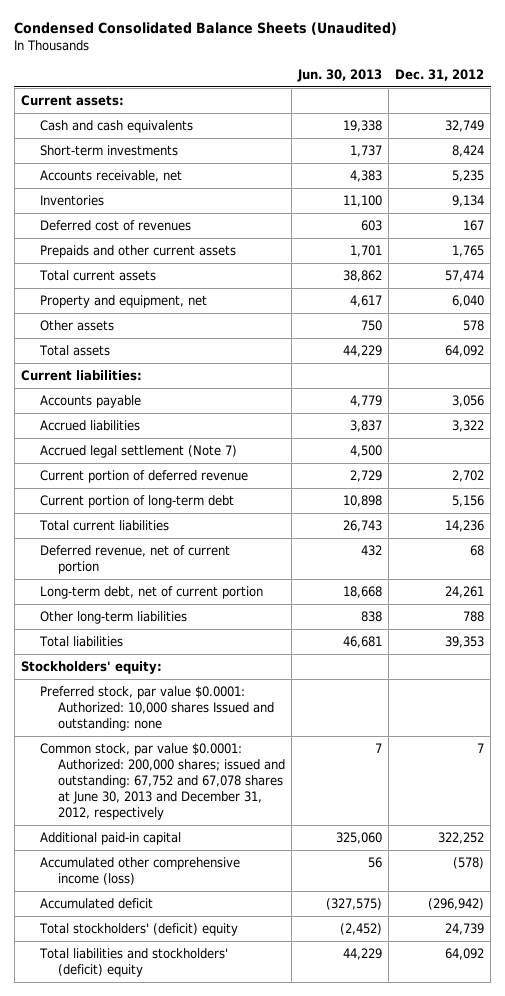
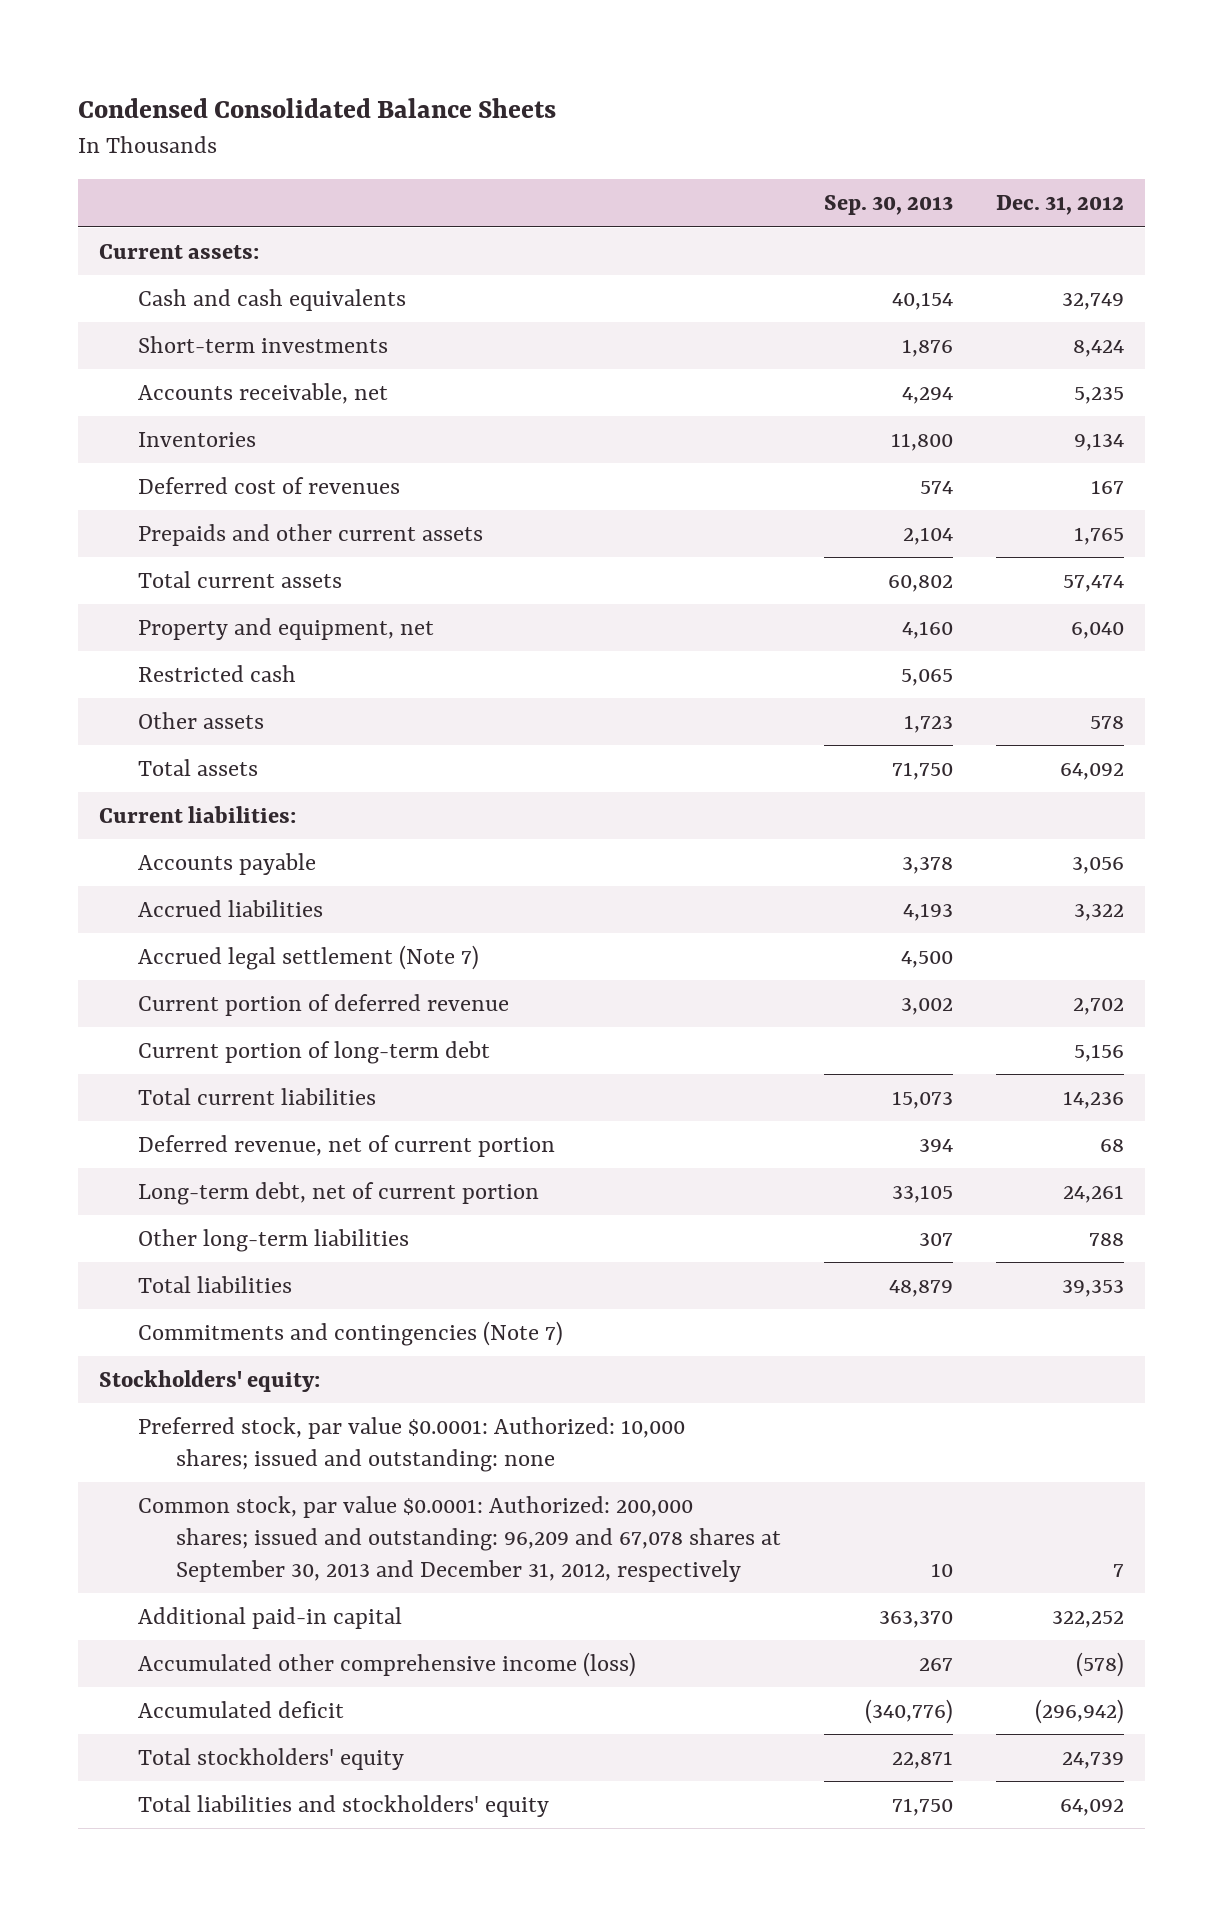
[14,22,398,36] Condensed Consolidated Balance Sheets (Unaudited) -> [77,98,556,119] Condensed Consolidated Balance Sheets
[297,69,383,83] Jun. 30, 2013 -> none
none -> [823,195,953,216] Sep. 30, 2013
none -> [137,665,296,683] Restricted cash
none -> [137,1321,563,1347] Commitments and contingencies (Note 7)
[39,685,275,731] Preferred stock, par value $0.0001: Authorized: 10,000 shares Issued and outstanding: none -> [137,1417,685,1472] Preferred stock, par value $0.0001: Authorized: 10,000 shares; issued and outstanding: none
[39,742,286,820] Common stock, par value $0.0001: Authorized: 200,000 shares; issued and outstanding: 67,752 and 67,078 shares at June 30, 2013 and December 31, 2012, respectively -> [137,1496,781,1582] Common stock, par value $0.0001: Authorized: 200,000 shares; issued and outstanding: 96,209 and 67,078 shares at September 30, 2013 and December 31, 2012, respectively
[38,922,238,936] Total stockholders' (deficit) equity -> [137,1748,404,1771] Total stockholders' equity
[38,947,228,977] Total liabilities and stockholders' (deficit) equity -> [137,1795,549,1818] Total liabilities and stockholders' equity

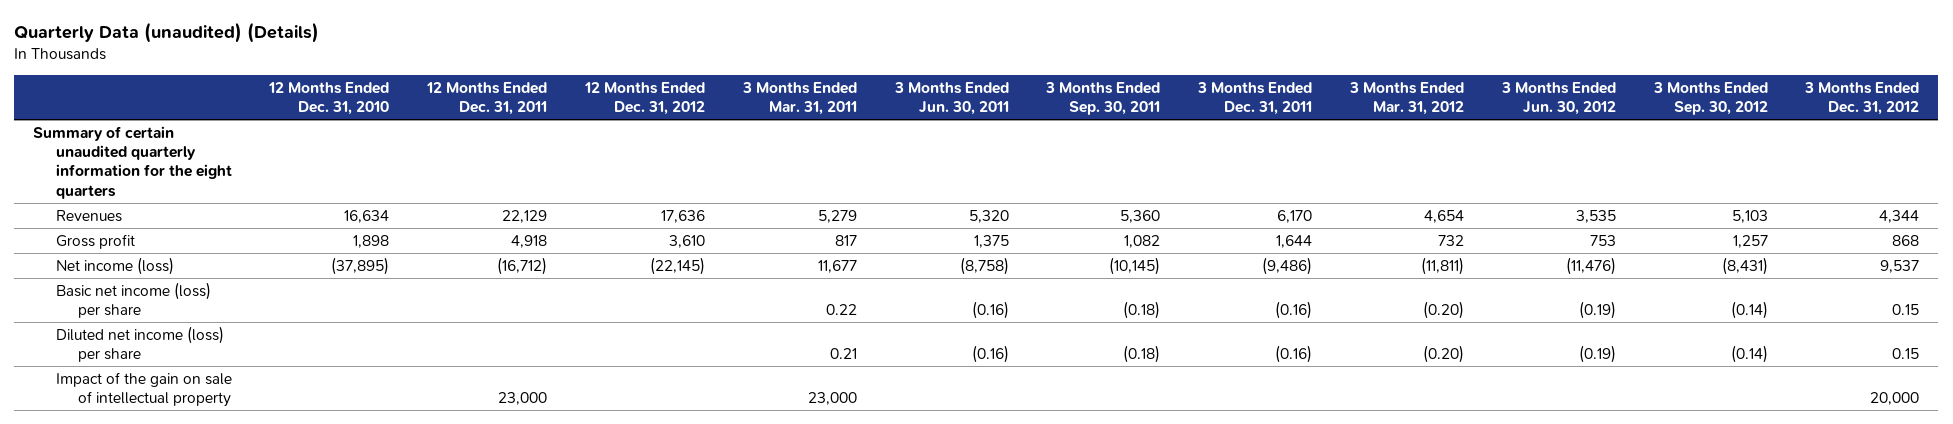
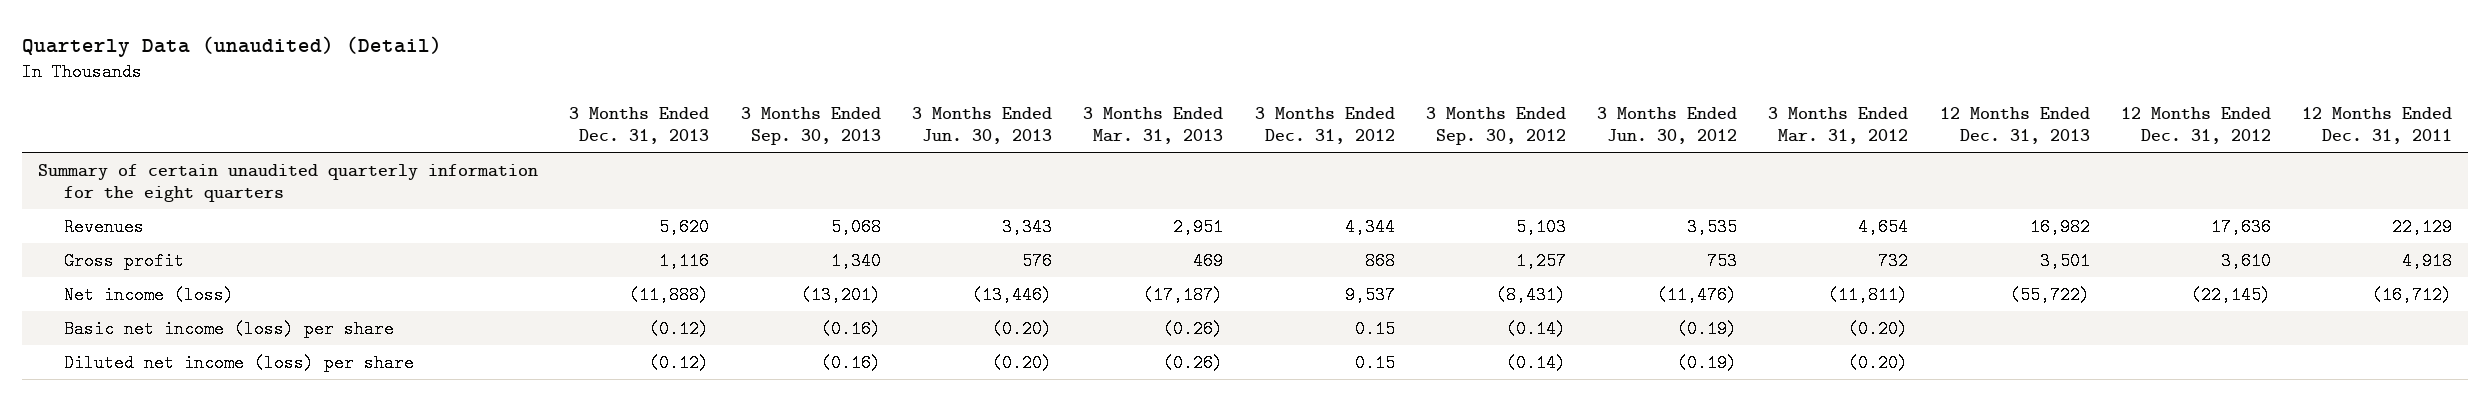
[14,22,320,44] Quarterly Data (unaudited) (Details) -> [22,35,443,57] Quarterly Data (unaudited) (Detail)
[268,81,390,115] 12 Months Ended Dec. 31, 2010 -> none
[741,81,857,115] 3 Months Ended Mar. 31, 2011 -> none
[893,81,1009,115] 3 Months Ended Jun. 30, 2011 -> none
[1045,81,1161,115] 3 Months Ended Sep. 30, 2011 -> none
[1197,81,1313,115] 3 Months Ended Dec. 31, 2011 -> none
none -> [569,106,710,144] 3 Months Ended Dec. 31, 2013
none -> [740,106,881,145] 3 Months Ended Sep. 30, 2013
none -> [911,106,1052,144] 3 Months Ended Jun. 30, 2013
none -> [1083,106,1224,144] 3 Months Ended Mar. 31, 2013
none -> [1939,106,2090,144] 12 Months Ended Dec. 31, 2013
[55,371,232,408] Impact of the gain on sale of intellectual property -> none

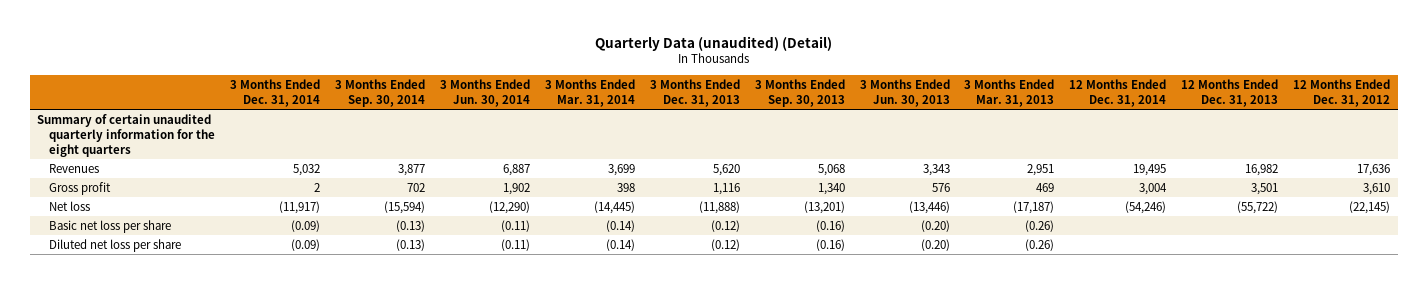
[1254,106,1395,144] 3 Months Ended Dec. 31, 2012 -> none
[1425,106,1566,145] 3 Months Ended Sep. 30, 2012 -> none
[1597,106,1738,144] 3 Months Ended Jun. 30, 2012 -> none
[1768,106,1909,144] 3 Months Ended Mar. 31, 2012 -> none
[2302,106,2453,144] 12 Months Ended Dec. 31, 2011 -> none
none -> [230,78,321,107] 3 Months Ended Dec. 31, 2014
none -> [335,78,426,107] 3 Months Ended Sep. 30, 2014
none -> [439,78,530,107] 3 Months Ended Jun. 30, 2014
none -> [544,78,635,107] 3 Months Ended Mar. 31, 2014
none -> [1069,78,1167,107] 12 Months Ended Dec. 31, 2014
[64,285,235,304] Net income (loss) -> [49,200,91,211] Net loss
[64,319,395,338] Basic net income (loss) per share -> [49,219,172,233] Basic net loss per share
[64,353,415,372] Diluted net income (loss) per share -> [49,238,182,252] Diluted net loss per share

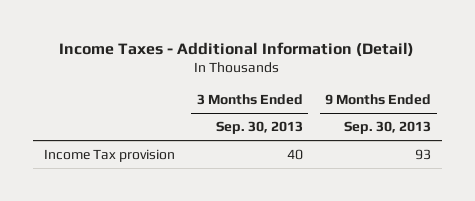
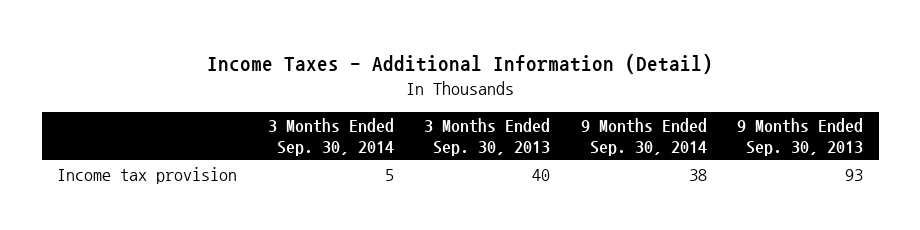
none -> [267,118,394,156] 3 Months Ended Sep. 30, 2014
none -> [580,118,707,156] 9 Months Ended Sep. 30, 2014
[43,148,175,162] Income Tax provision -> [56,167,237,185] Income tax provision

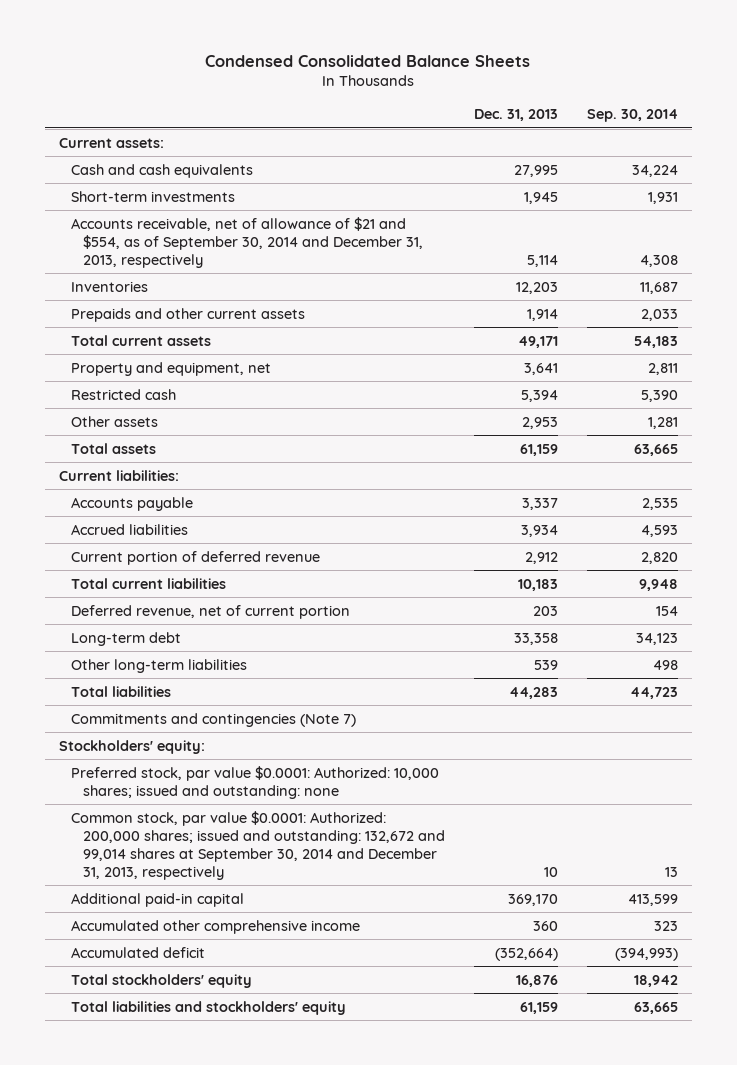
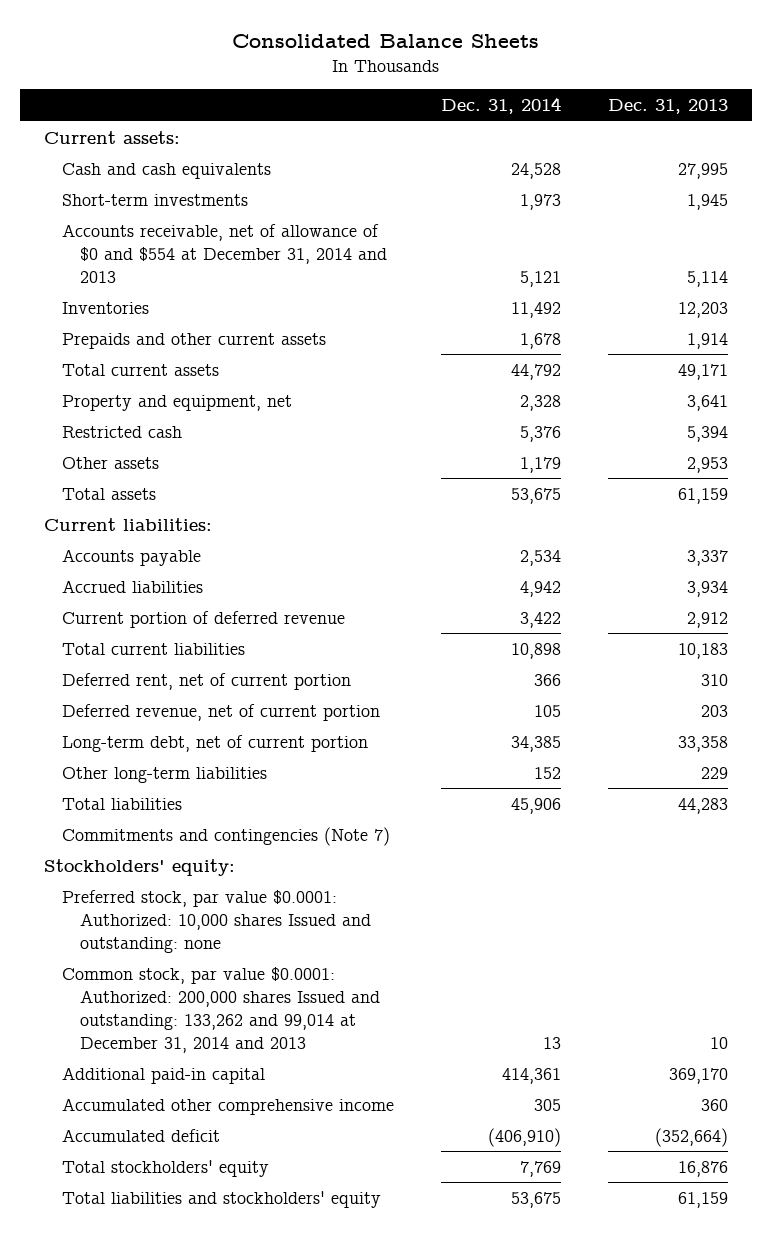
[205,54,531,67] Condensed Consolidated Balance Sheets -> [231,33,539,48] Consolidated Balance Sheets
[586,109,678,123] Sep. 30, 2014 -> none
none -> [441,97,562,115] Dec. 31, 2014
[70,216,423,268] Accounts receivable, net of allowance of $21 and $554, as of September 30, 2014 and December 31, 2013, respectively -> [61,223,387,283] Accounts receivable, net of allowance of $0 and $554 at December 31, 2014 and 2013
none -> [61,672,351,690] Deferred rent, net of current portion
[70,631,181,646] Long-term debt -> [61,734,368,752] Long-term debt, net of current portion
[533,659,558,670] 539 -> [701,766,729,779] 229
[70,765,439,799] Preferred stock, par value $0.0001: Authorized: 10,000 shares; issued and outstanding: none -> [61,889,371,953] Preferred stock, par value $0.0001: Authorized: 10,000 shares Issued and outstanding: none
[70,810,445,880] Common stock, par value $0.0001: Authorized: 200,000 shares; issued and outstanding: 132,672 and 99,014 shares at September 30, 2014 and December 31, 2013, respectively -> [61,966,380,1053] Common stock, par value $0.0001: Authorized: 200,000 shares Issued and outstanding: 133,262 and 99,014 at December 31, 2014 and 2013

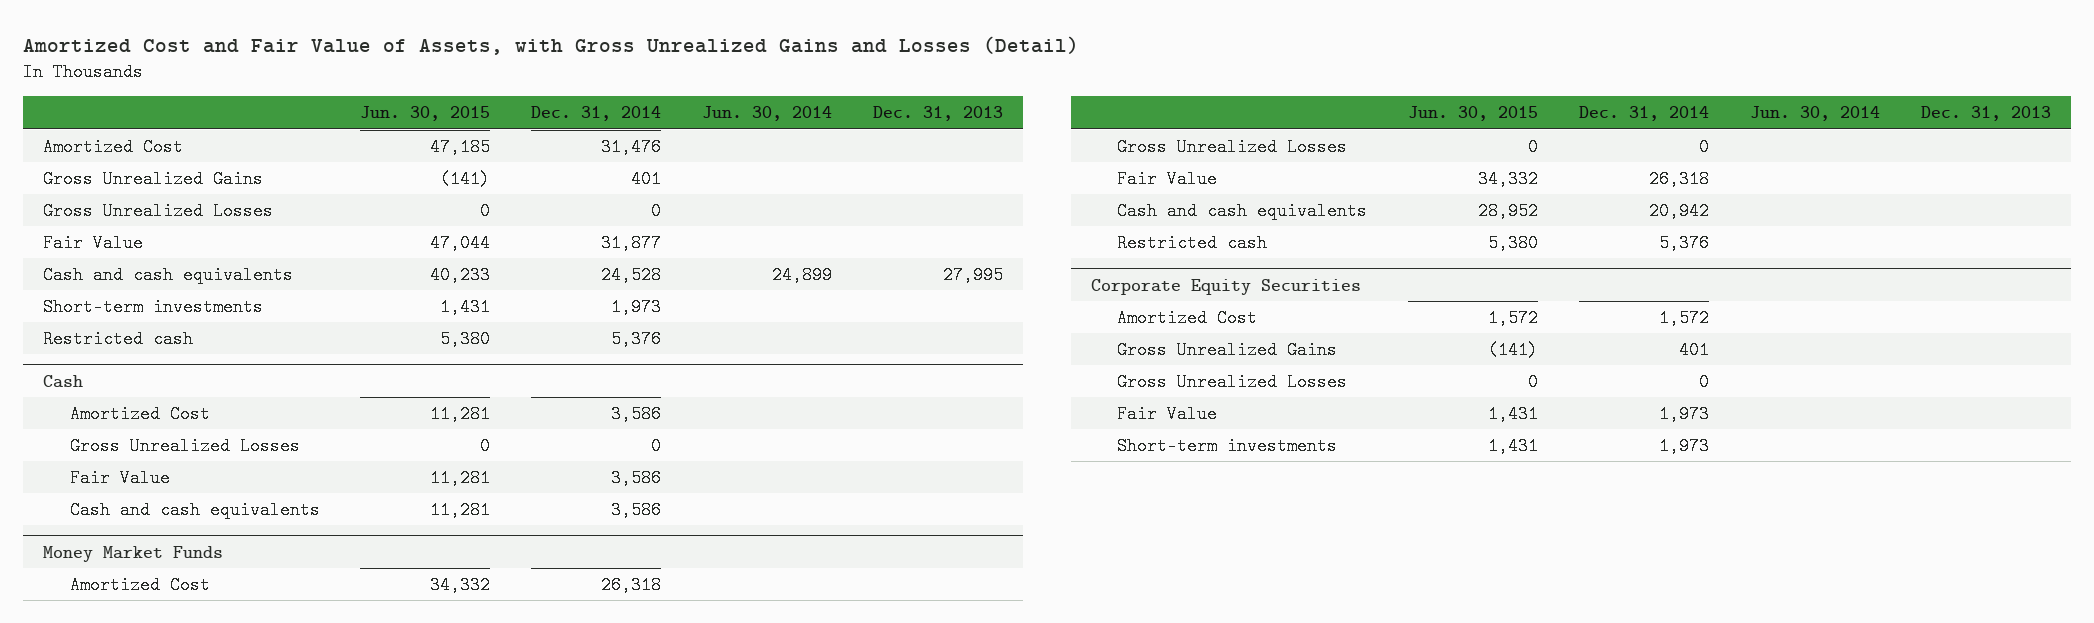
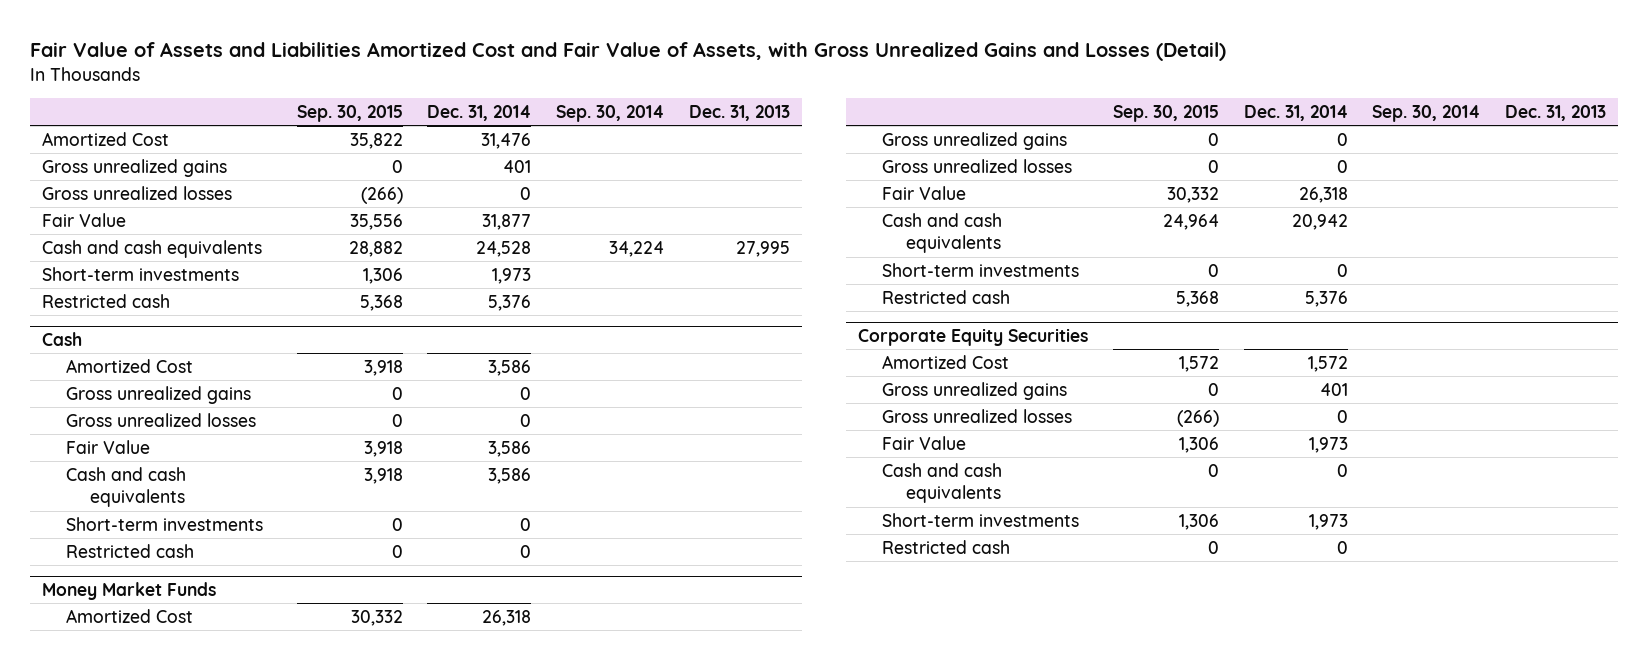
[22,35,1079,55] Amortized Cost and Fair Value of Assets, with Gross Unrealized Gains and Losses (Detail) -> [29,41,1226,61] Fair Value of Assets and Liabilities Amortized Cost and Fair Value of Assets, with Gross Unrealized Gains and Losses (Detail)
[360,106,491,122] Jun. 30, 2015 -> none
[702,106,833,122] Jun. 30, 2014 -> none
none -> [296,104,403,122] Sep. 30, 2015
none -> [556,104,665,122] Sep. 30, 2014
[43,169,264,188] Gross Unrealized Gains -> [42,158,228,177] Gross unrealized gains
[43,201,274,220] Gross Unrealized Losses -> [42,185,233,200] Gross unrealized losses
none -> [66,385,252,404] Gross unrealized gains
[69,436,300,455] Gross Unrealized Losses -> [66,412,257,427] Gross unrealized losses
none -> [66,516,264,531] Short-term investments
none -> [66,543,195,558] Restricted cash
none -> [882,131,1068,150] Gross unrealized gains
[1117,137,1348,156] Gross Unrealized Losses -> [882,158,1073,173] Gross unrealized losses
none -> [882,262,1080,277] Short-term investments
[1117,340,1338,359] Gross Unrealized Gains -> [882,381,1068,400] Gross unrealized gains
[1117,372,1348,391] Gross Unrealized Losses -> [882,408,1073,423] Gross unrealized losses
none -> [882,462,1003,504] Cash and cash equivalents
none -> [882,539,1011,554] Restricted cash

